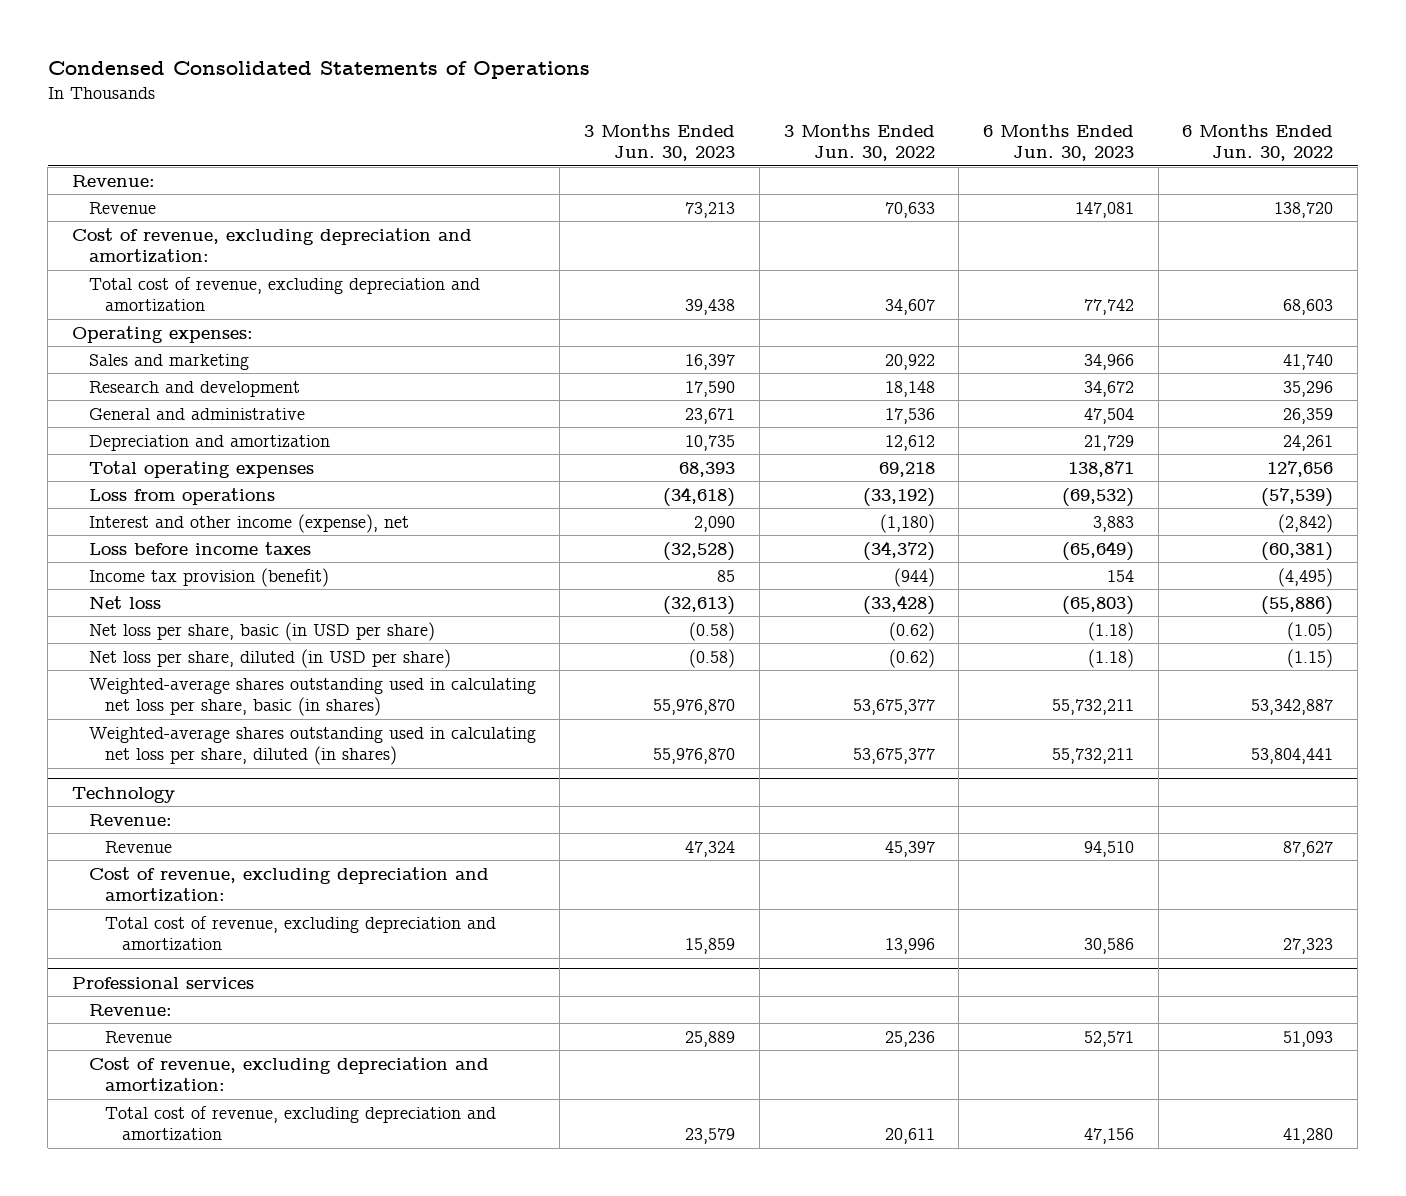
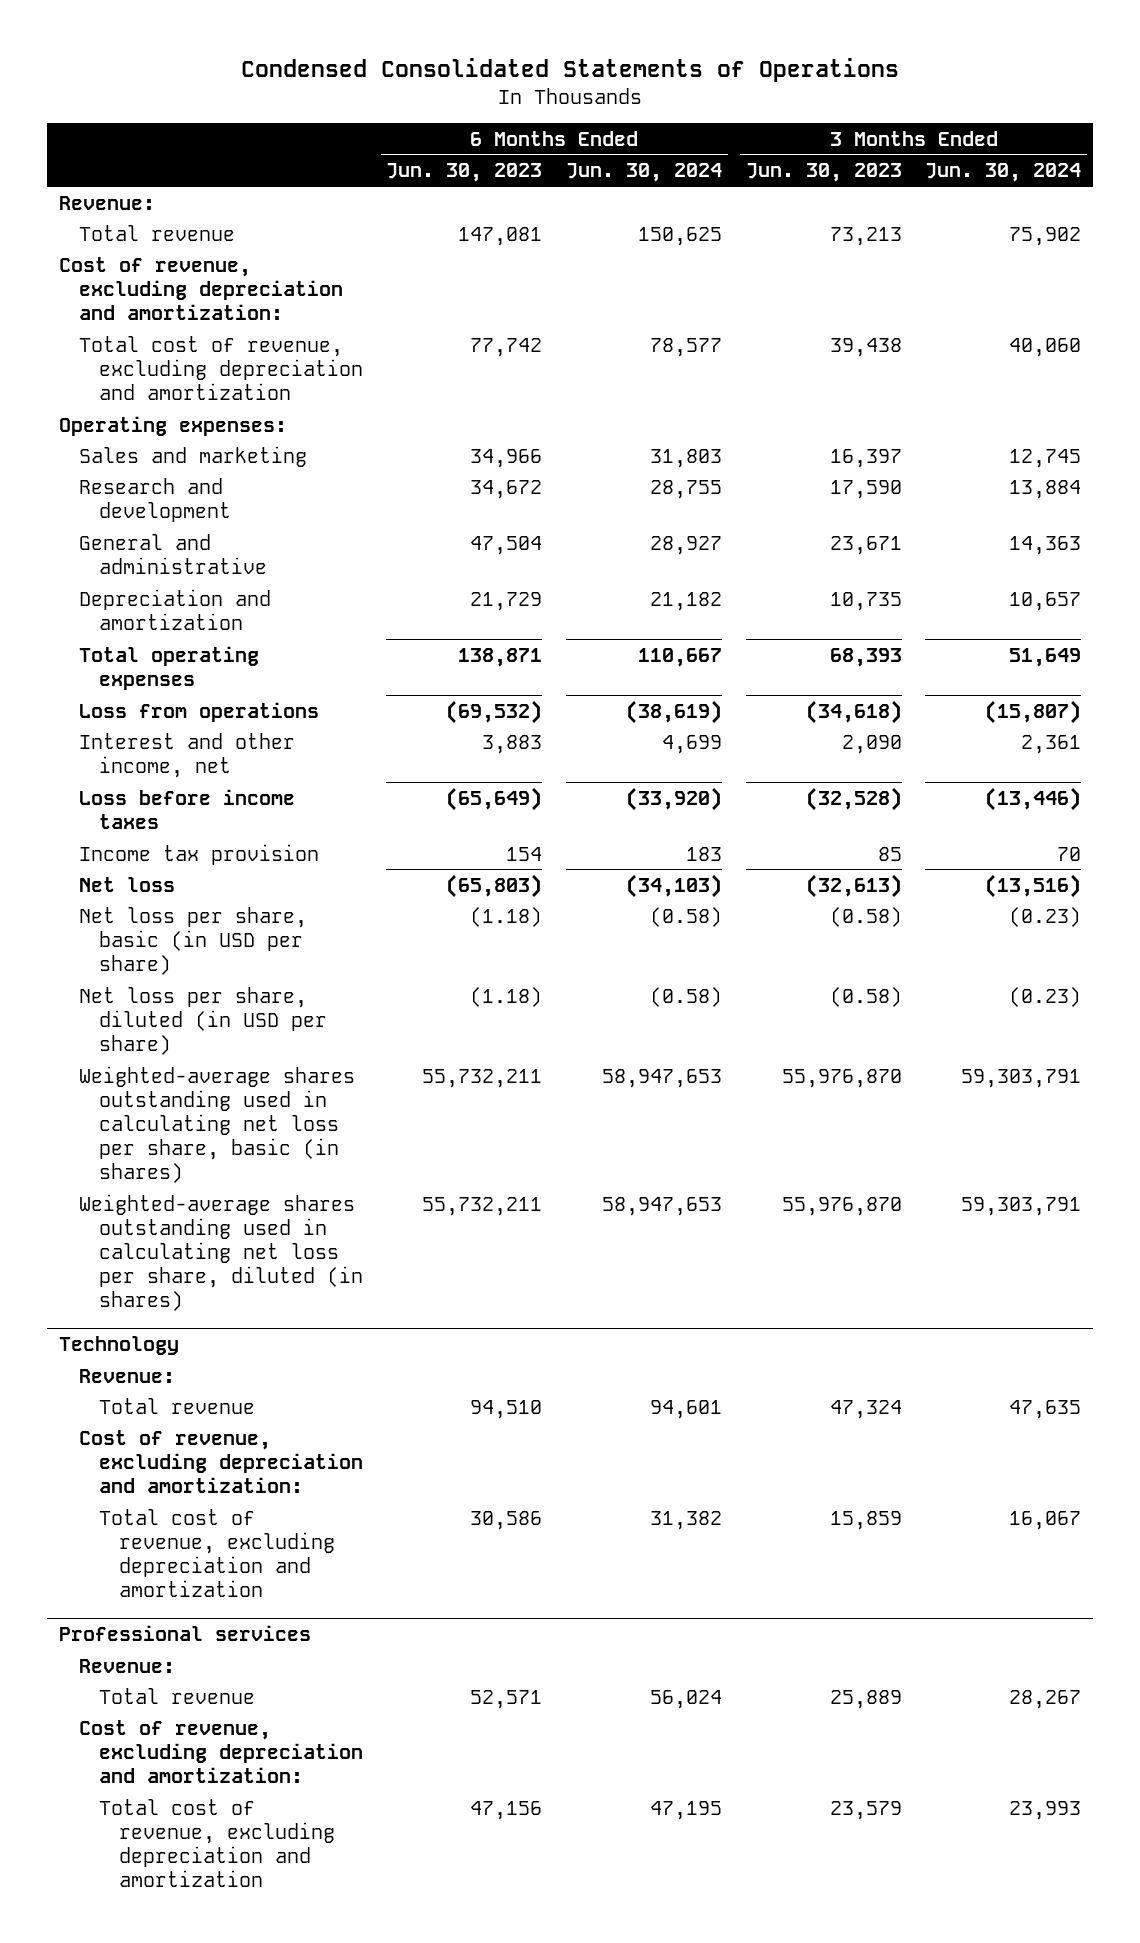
[783,123,935,162] 3 Months Ended Jun. 30, 2022 -> none
[1182,123,1334,162] 6 Months Ended Jun. 30, 2022 -> none
none -> [566,163,723,183] Jun. 30, 2024
none -> [925,163,1082,183] Jun. 30, 2024
[88,201,156,214] Revenue -> [78,224,235,241] Total revenue
[88,513,409,533] Interest and other income (expense), net -> [78,732,295,778] Interest and other income, net
[88,567,329,587] Income tax provision (benefit) -> [78,843,319,865] Income tax provision
[105,840,173,853] Revenue -> [98,1397,255,1414] Total revenue
[105,1030,173,1043] Revenue -> [98,1687,255,1704] Total revenue

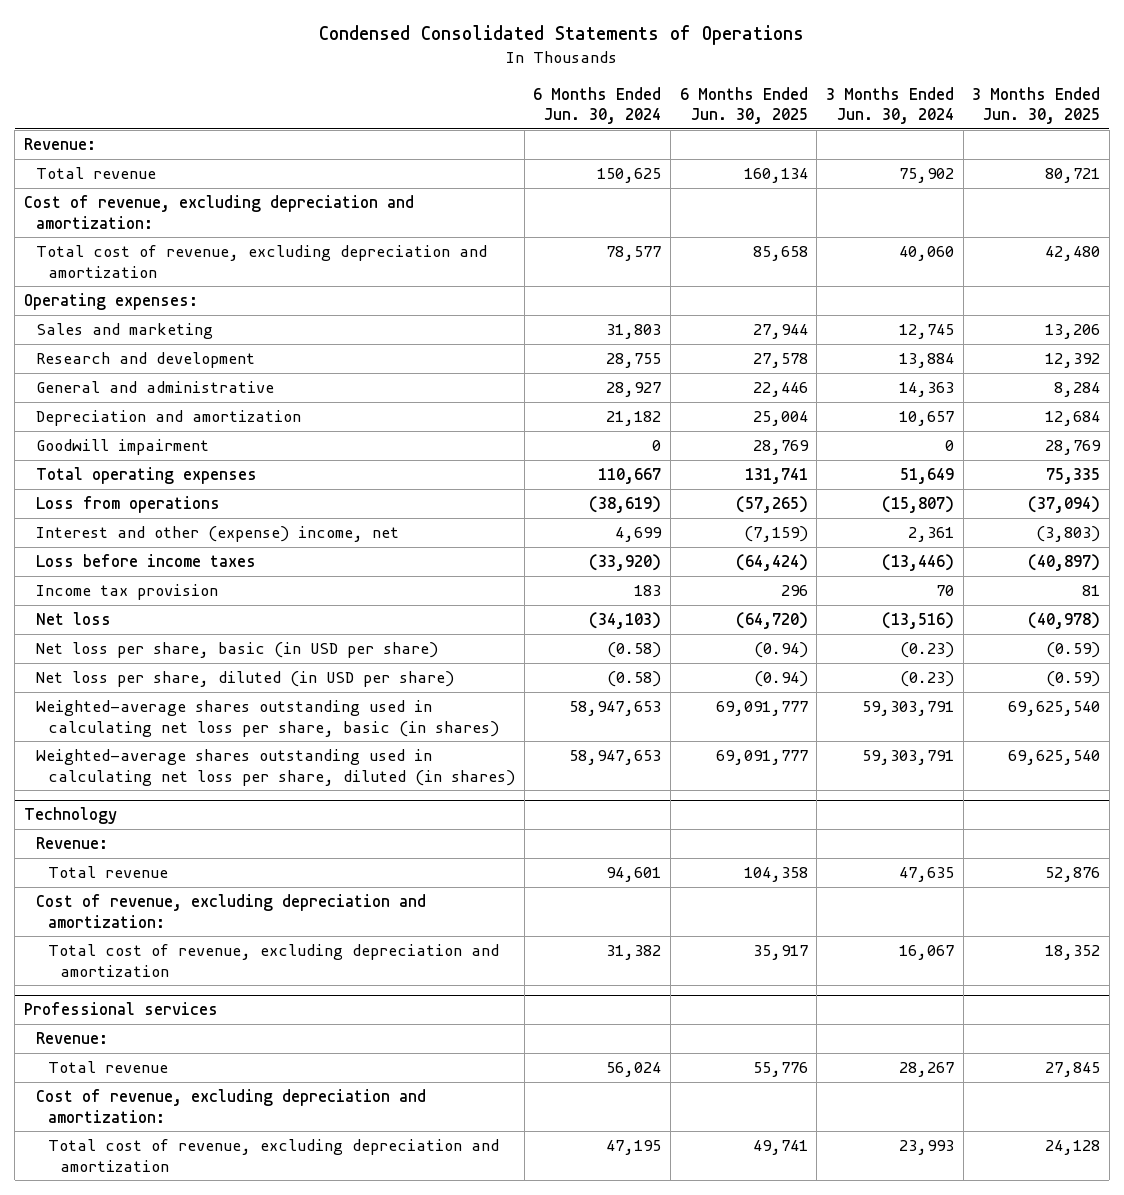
[386,163,543,183] Jun. 30, 2023 -> none
[745,163,902,183] Jun. 30, 2023 -> none
none -> [679,86,808,124] 6 Months Ended Jun. 30, 2025
none -> [972,86,1101,124] 3 Months Ended Jun. 30, 2025
none -> [35,439,209,456] Goodwill impairment
[78,732,295,778] Interest and other income, net -> [35,526,399,543] Interest and other (expense) income, net

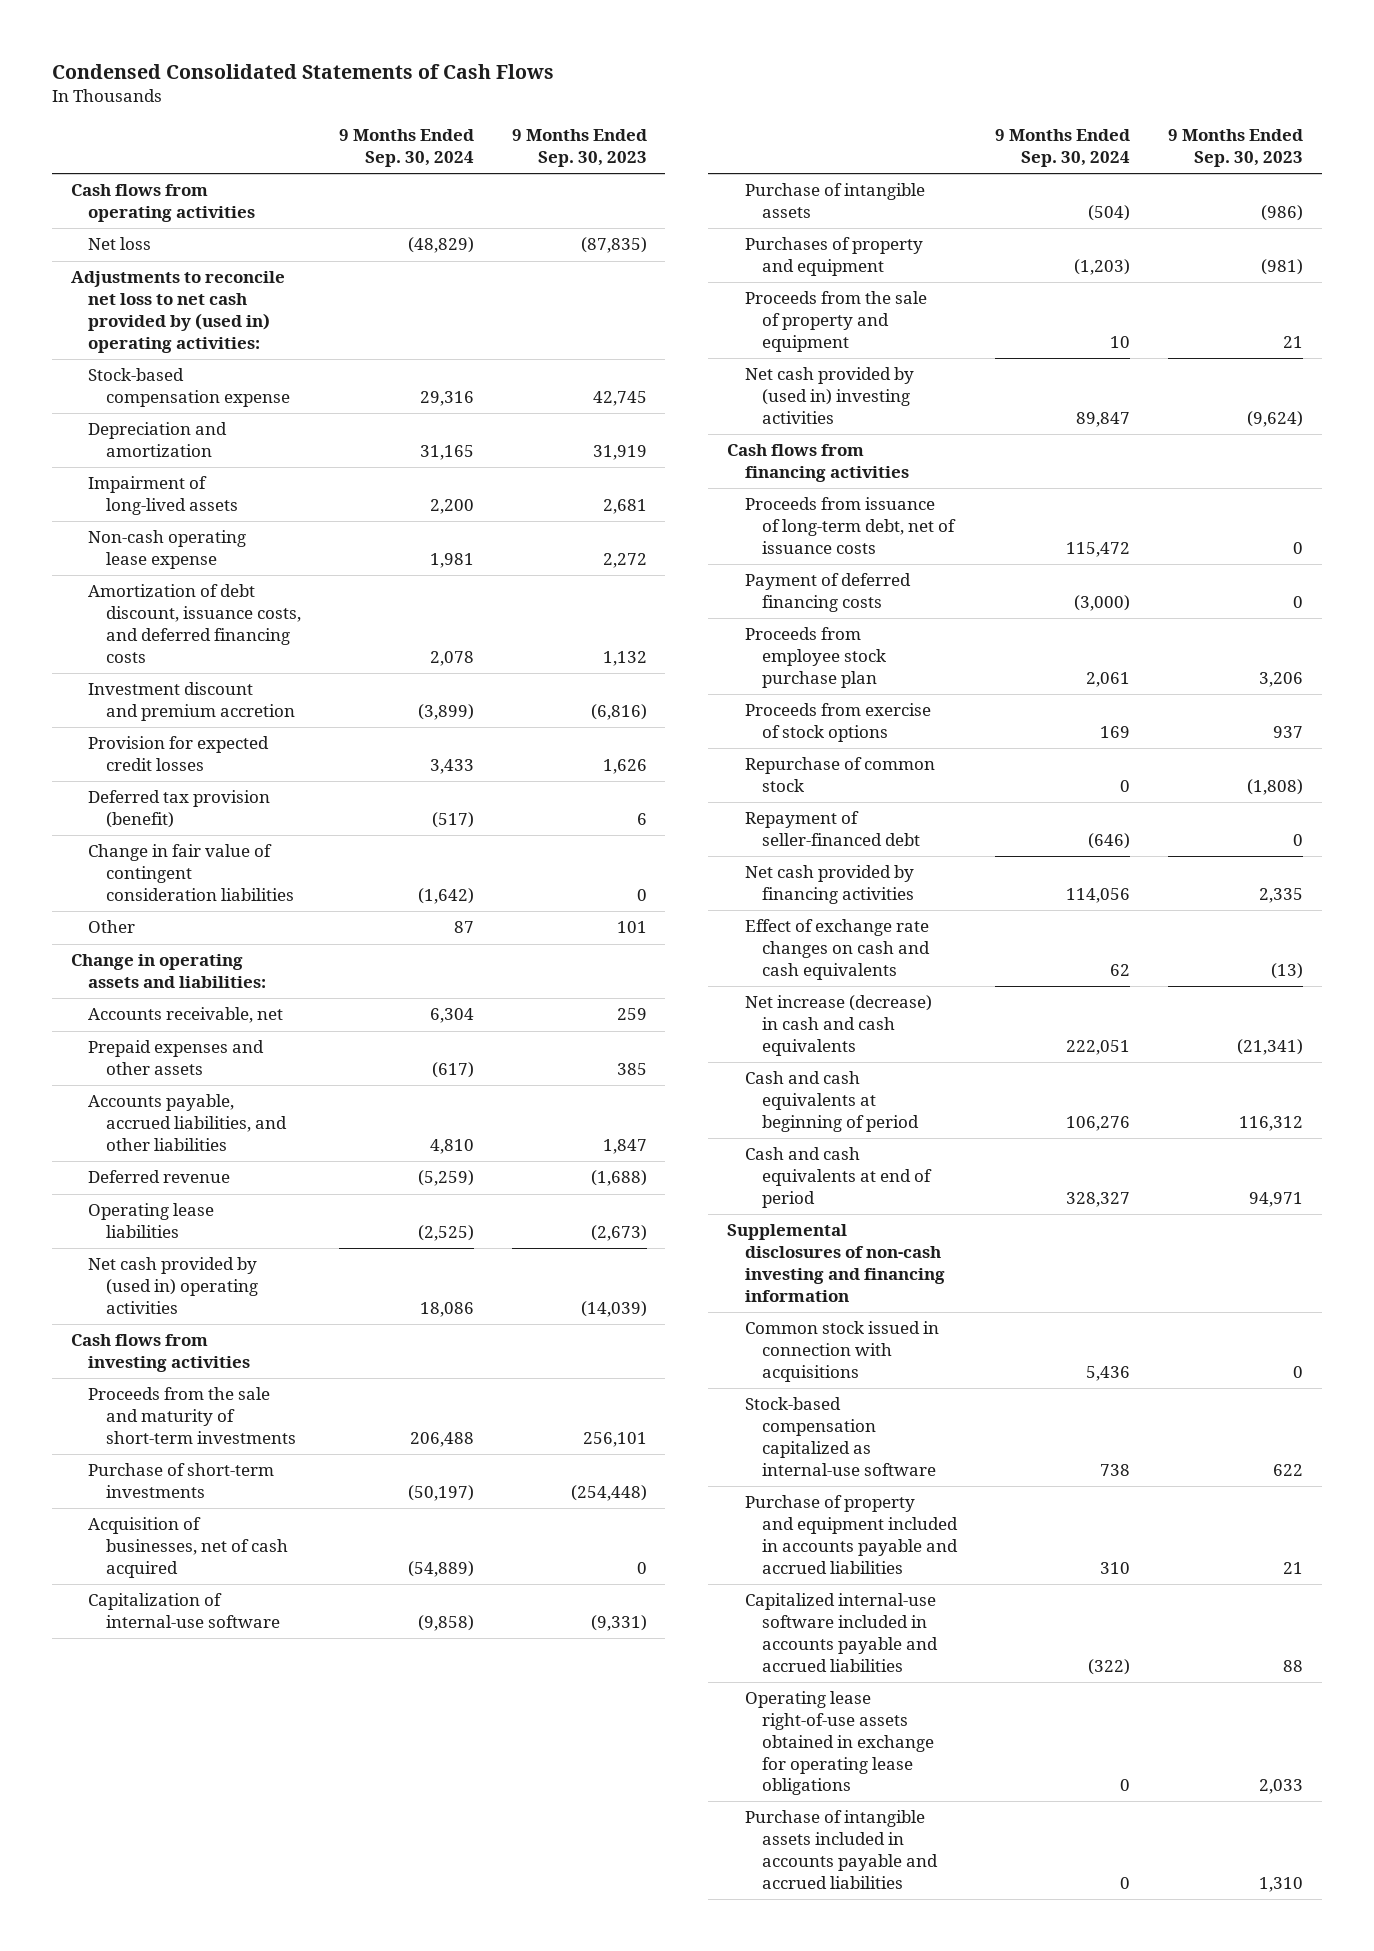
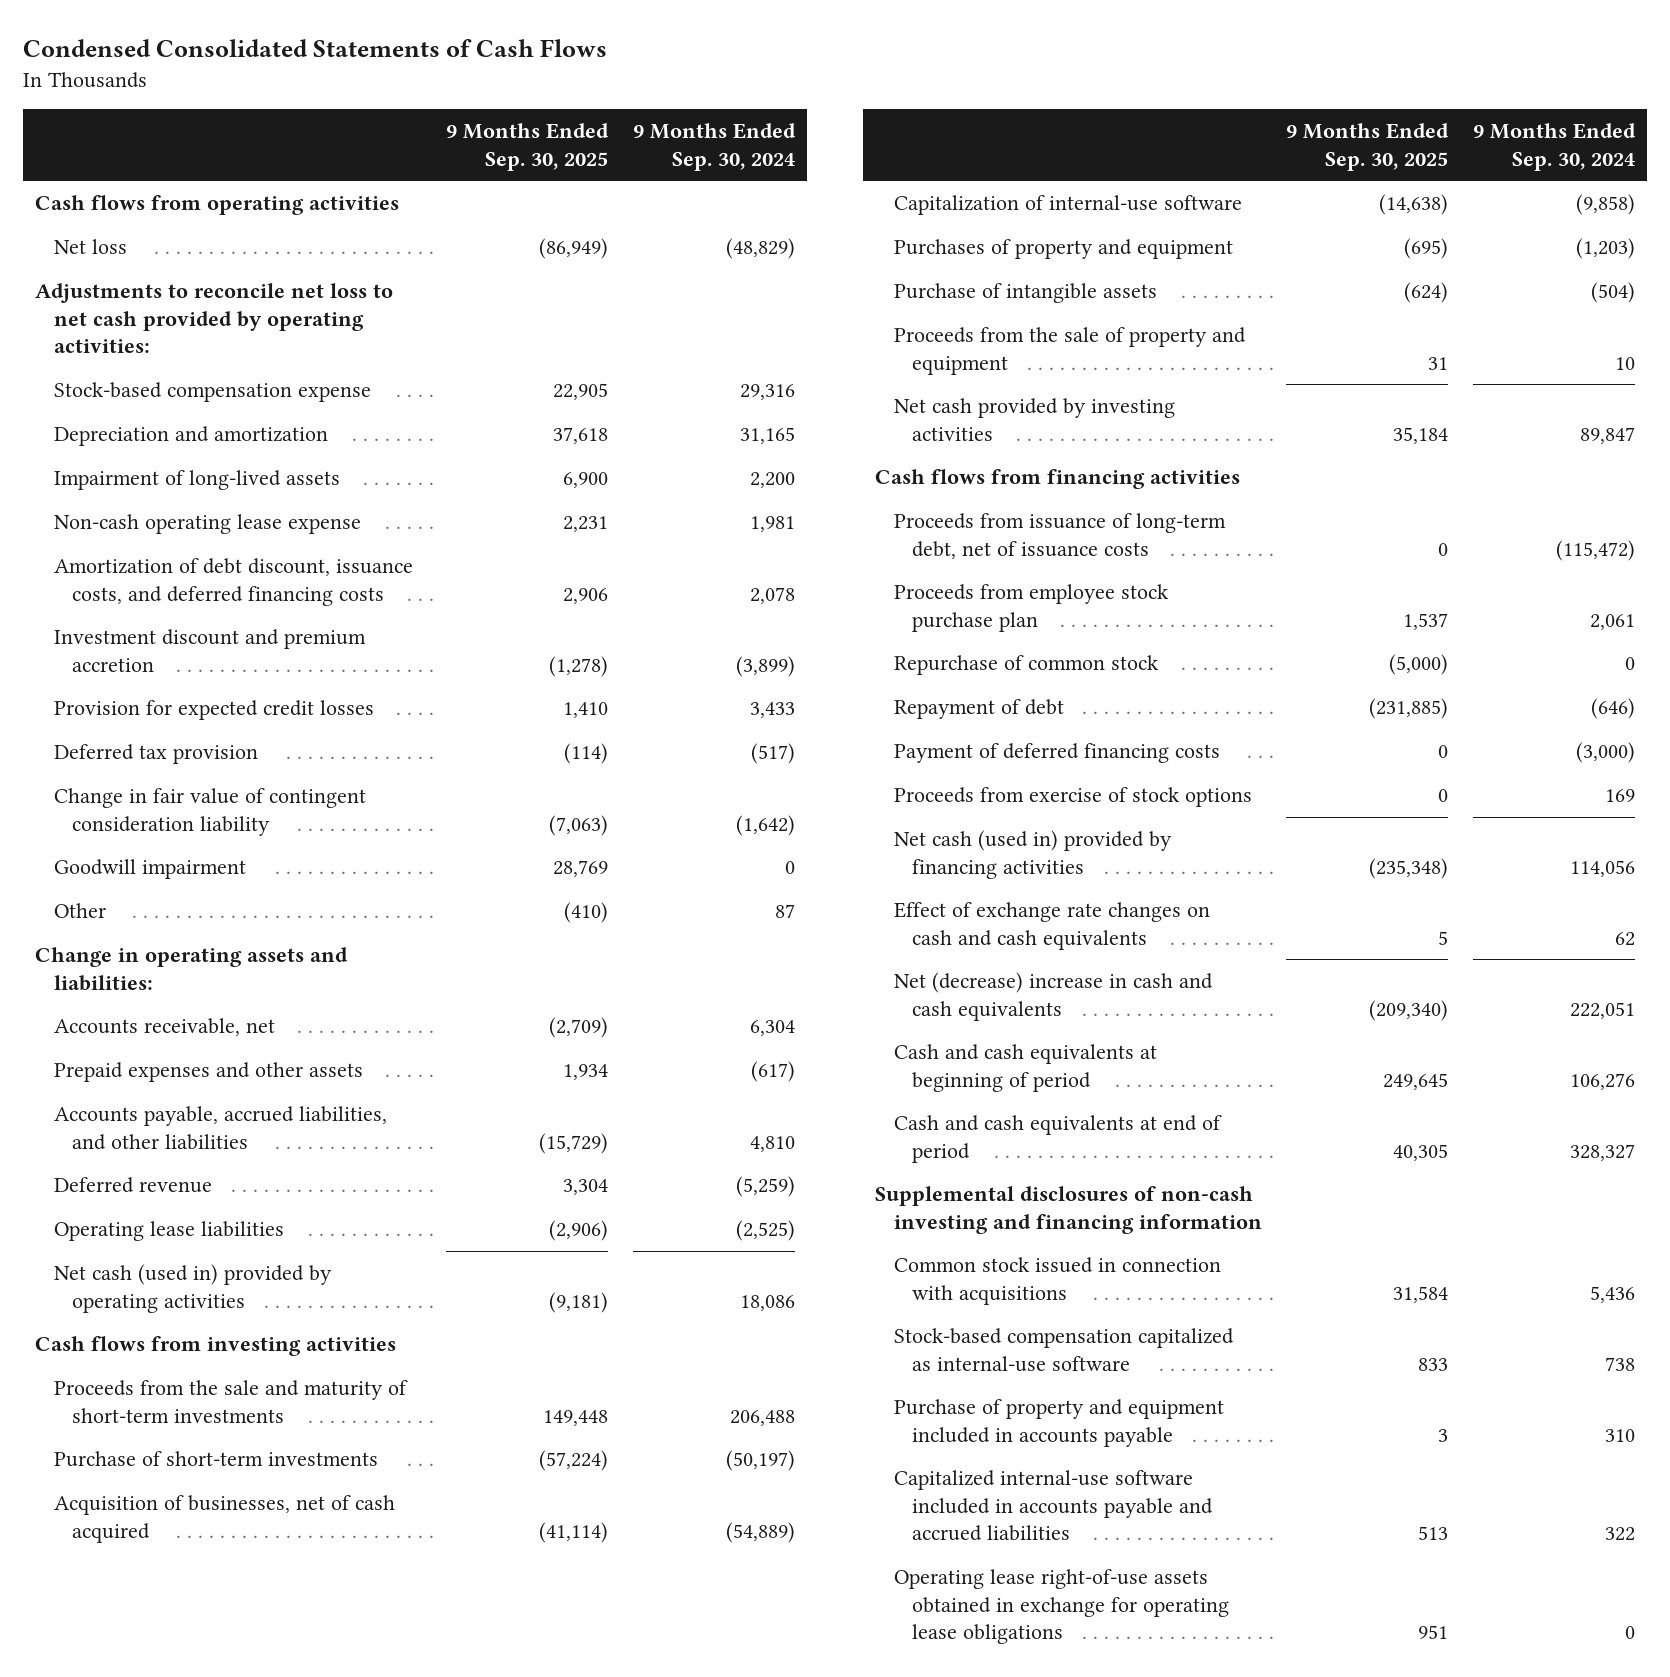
[511,129,647,167] 9 Months Ended Sep. 30, 2023 -> none
none -> [446,122,610,171] 9 Months Ended Sep. 30, 2025
[70,271,285,353] Adjustments to reconcile net loss to net cash provided by (used in) operating activities: -> [34,283,393,354] Adjustments to reconcile net loss to net cash provided by operating activities:
[88,790,271,829] Deferred tax provision (benefit) -> [53,744,258,765] Deferred tax provision
[88,844,294,901] Change in fair value of contingent consideration liabilities -> [53,788,366,836] Change in fair value of contingent consideration liability
none -> [53,859,246,880] Goodwill impairment
[88,1257,258,1314] Net cash provided by (used in) operating activities -> [53,1264,332,1313] Net cash (used in) provided by operating activities
[744,183,925,219] Purchase of intangible assets -> [893,283,1157,304] Purchase of intangible assets
[744,367,914,424] Net cash provided by (used in) investing activities -> [893,398,1175,441] Net cash provided by investing activities
[1065,541,1130,557] 115,472 -> [1555,539,1635,561] (115,472)
[744,811,920,847] Repayment of seller-financed debt -> [893,699,1064,720] Repayment of debt
[744,573,911,613] Payment of deferred financing costs -> [893,743,1220,764] Payment of deferred financing costs
[744,703,931,743] Proceeds from exercise of stock options -> [893,787,1252,808] Proceeds from exercise of stock options
[744,865,914,905] Net cash provided by financing activities -> [893,830,1172,879] Net cash (used in) provided by financing activities
[744,995,932,1056] Net increase (decrease) in cash and cash equivalents -> [893,972,1213,1021] Net (decrease) increase in cash and cash equivalents
[744,1495,958,1574] Purchase of property and equipment included in accounts payable and accrued liabilities -> [893,1399,1224,1447] Purchase of property and equipment included in accounts payable
[1087,1658,1130,1675] (322) -> [1604,1527,1635,1542] 322
[744,1810,938,1889] Purchase of intangible assets included in accounts payable and accrued liabilities -> none

